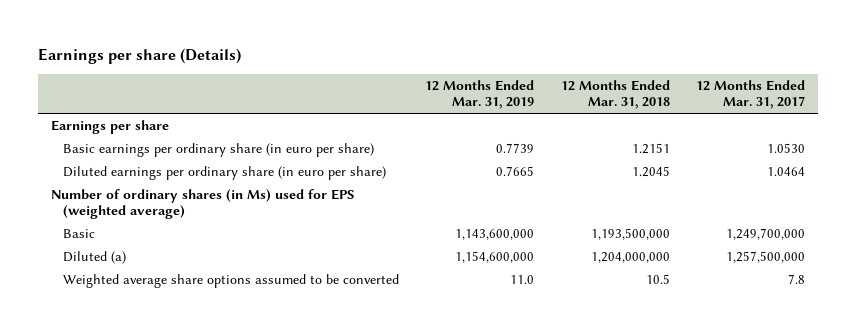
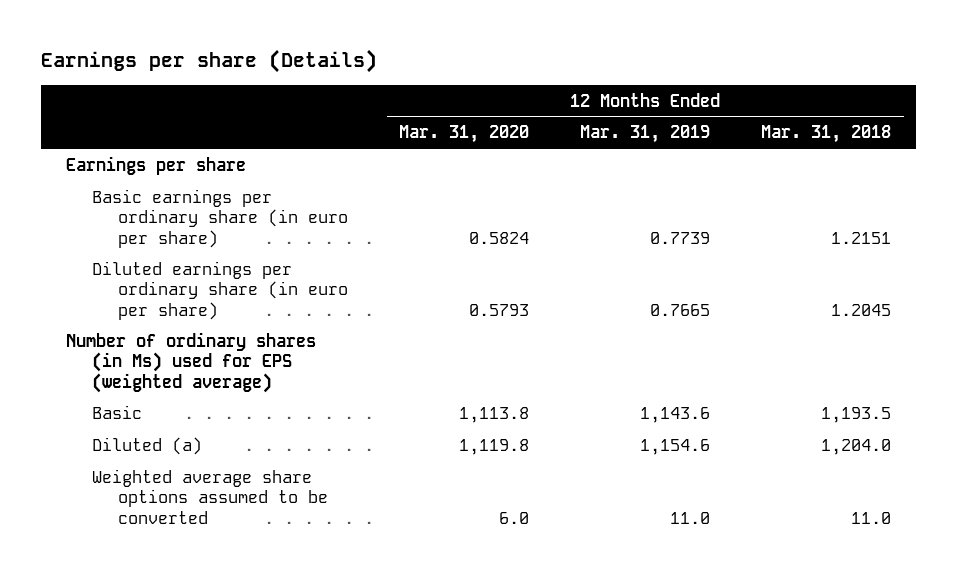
[696,80,806,110] 12 Months Ended Mar. 31, 2017 -> none
none -> [399,125,530,144] Mar. 31, 2020
[455,229,535,241] 1,143,600,000 -> [640,406,711,423] 1,143.6
[590,228,670,241] 1,193,500,000 -> [821,406,892,423] 1,193.5
[455,251,535,264] 1,154,600,000 -> [640,438,711,455] 1,154.6
[590,252,670,264] 1,204,000,000 -> [821,438,892,455] 1,204.0
[645,274,670,285] 10.5 -> [851,511,892,524] 11.0

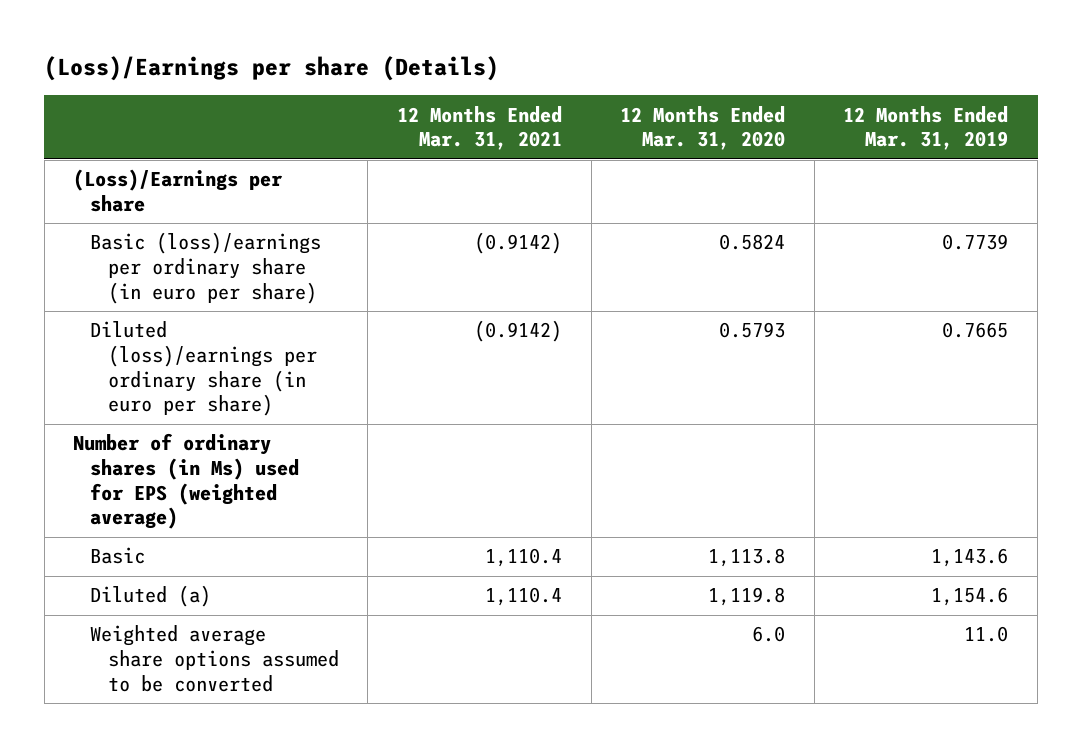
[40,49,377,74] Earnings per share (Details) -> [44,56,500,82] (Loss)/Earnings per share (Details)
[761,125,892,144] Mar. 31, 2018 -> none
none -> [396,105,562,151] 12 Months Ended Mar. 31, 2021
[66,155,247,175] Earnings per share -> [73,169,284,213] (Loss)/Earnings per share
[92,188,349,248] Basic earnings per ordinary share (in euro per share) -> [90,232,322,304] Basic (loss)/earnings per ordinary share (in euro per share)
[92,260,349,320] Diluted earnings per ordinary share (in euro per share) -> [90,321,317,417] Diluted (loss)/earnings per ordinary share (in euro per share)

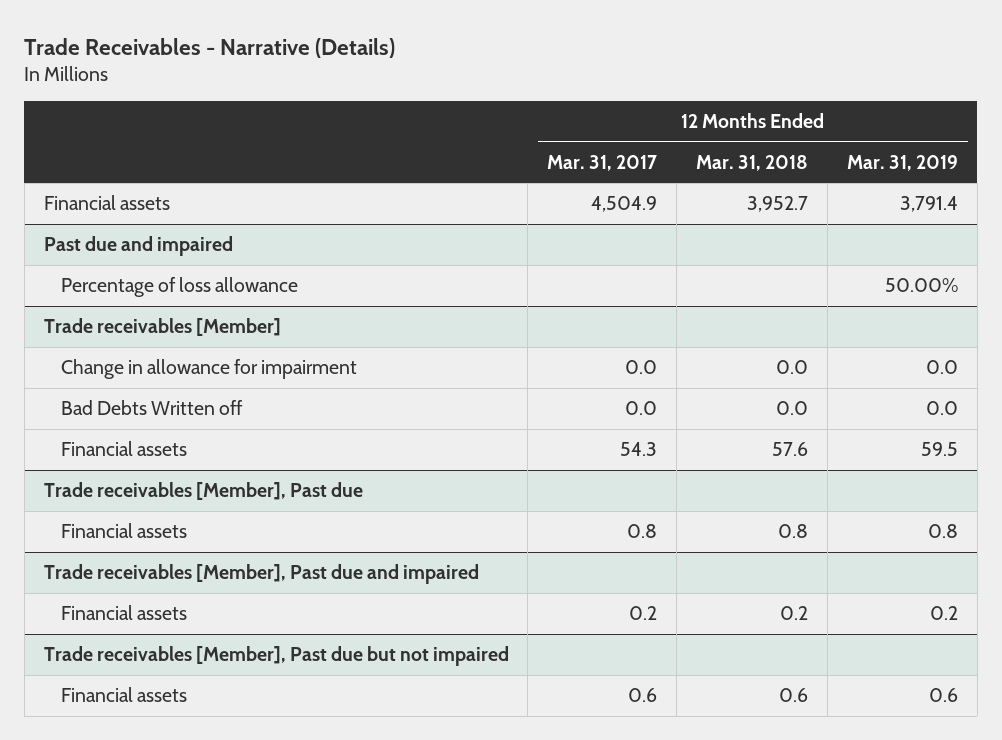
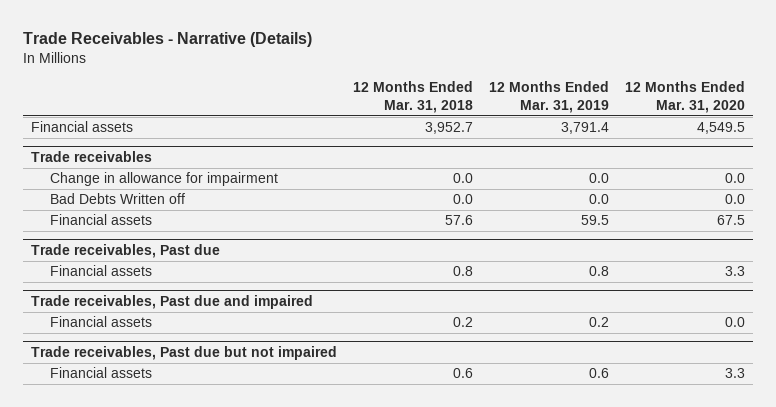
[547,154,658,171] Mar. 31, 2017 -> none
none -> [625,81,746,114] 12 Months Ended Mar. 31, 2020
[43,236,233,257] Past due and impaired -> none
[61,277,299,298] Percentage of loss allowance -> none
[43,318,281,337] Trade receivables [Member] -> [31,151,153,163] Trade receivables
[43,482,363,501] Trade receivables [Member], Past due -> [31,244,221,259] Trade receivables, Past due
[43,564,479,585] Trade receivables [Member], Past due and impaired -> [31,295,314,310] Trade receivables, Past due and impaired
[43,646,509,667] Trade receivables [Member], Past due but not impaired -> [31,346,338,361] Trade receivables, Past due but not impaired

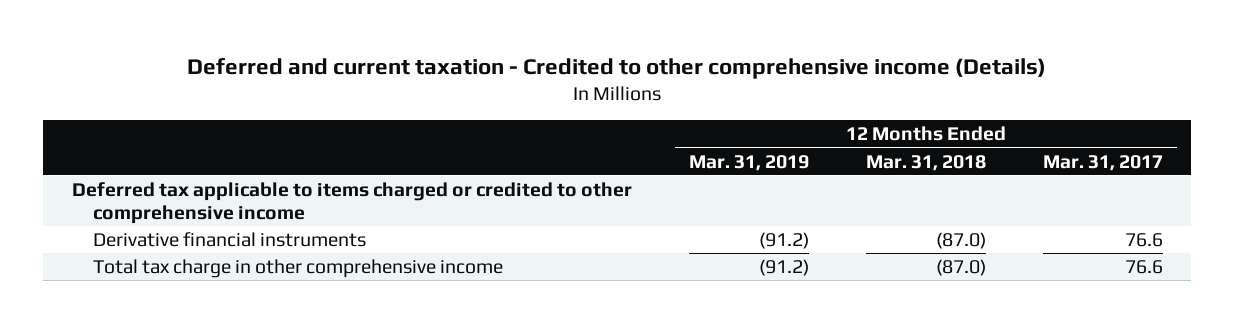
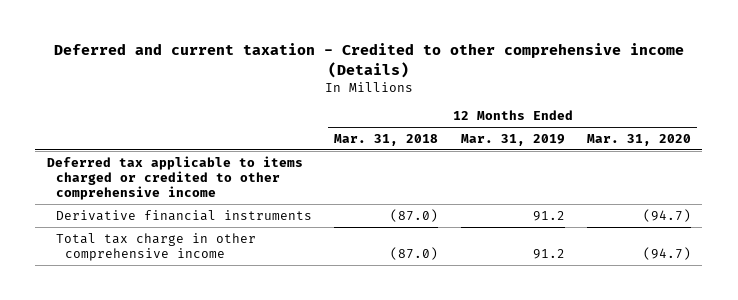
[1042,154,1163,171] Mar. 31, 2017 -> none
none -> [587,133,692,146] Mar. 31, 2020
[758,232,809,250] (91.2) -> [532,210,565,221] 91.2
[758,259,809,277] (91.2) -> [532,249,565,260] 91.2

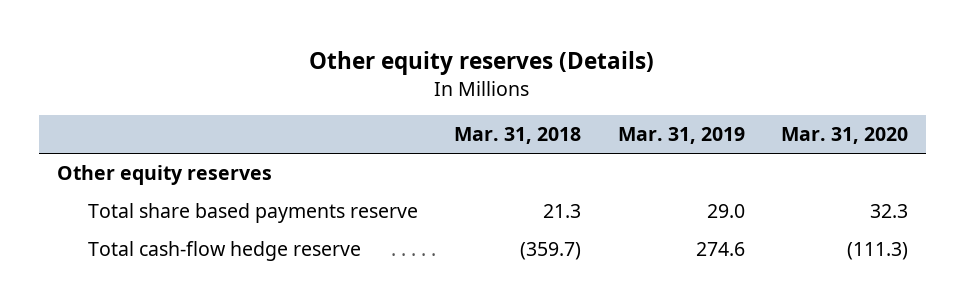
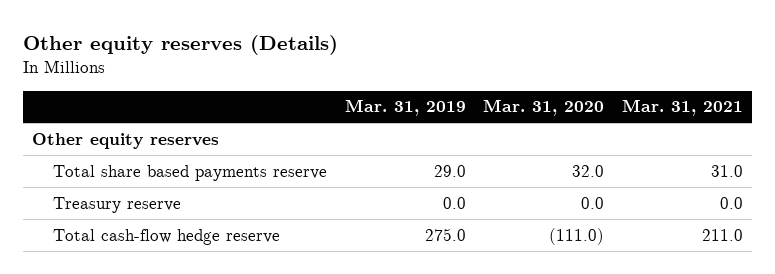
[454,127,582,145] Mar. 31, 2018 -> none
none -> [622,99,744,117] Mar. 31, 2021
[869,204,908,219] 32.3 -> [572,164,605,177] 32.0
none -> [53,196,182,213] Treasury reserve
[695,242,745,257] 274.6 -> [424,227,466,241] 275.0
[846,242,908,261] (111.3) -> [549,227,605,245] (111.0)

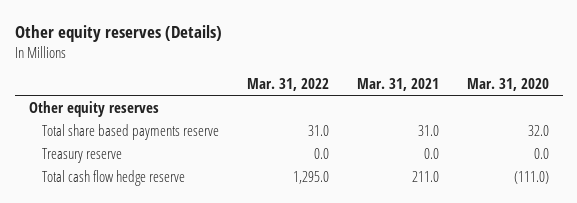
[344,99,466,117] Mar. 31, 2019 -> none
none -> [246,78,329,92] Mar. 31, 2022
[53,228,281,245] Total cash-flow hedge reserve -> [42,169,186,186] Total cash flow hedge reserve

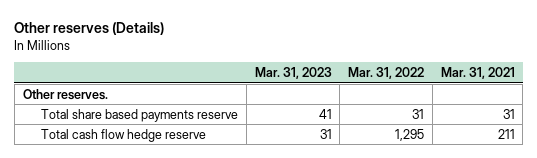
[14,24,222,42] Other equity reserves (Details) -> [14,22,165,36] Other reserves (Details)
[466,78,549,92] Mar. 31, 2020 -> none
none -> [254,66,332,79] Mar. 31, 2023
[42,147,123,163] Treasury reserve -> none
[28,100,159,117] Other equity reserves -> [22,88,108,100] Other reserves.
[307,124,329,136] 31.0 -> [412,108,425,119] 31
[417,124,439,136] 31.0 -> [502,108,515,119] 31
[292,170,329,184] 1,295.0 -> [395,128,425,141] 1,295
[411,170,439,182] 211.0 -> [497,128,515,139] 211

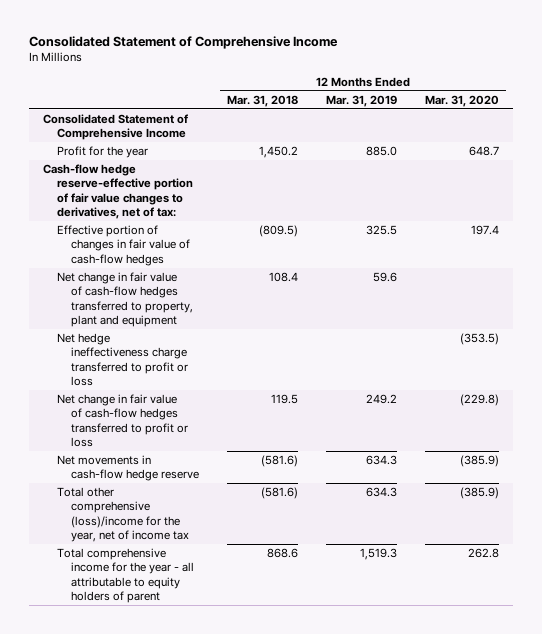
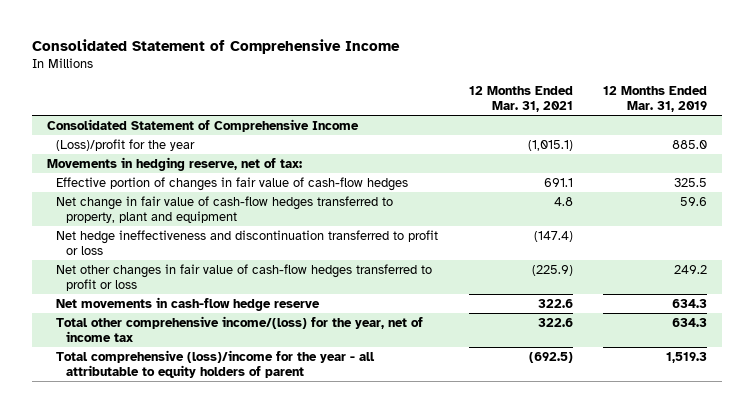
[227,94,299,107] Mar. 31, 2018 -> none
[425,94,500,107] Mar. 31, 2020 -> none
none -> [468,85,573,112] 12 Months Ended Mar. 31, 2021
[56,146,148,159] Profit for the year -> [56,138,196,151] (Loss)/profit for the year
[42,164,193,219] Cash-flow hedge reserve-effective portion of fair value changes to derivatives, net of tax: -> [46,156,302,171] Movements in hedging reserve, net of tax:
[56,333,188,386] Net hedge ineffectiveness charge transferred to profit or loss -> [56,229,439,256] Net hedge ineffectiveness and discontinuation transferred to profit or loss
[56,394,188,447] Net change in fair value of cash-flow hedges transferred to profit or loss -> [56,263,433,292] Net other changes in fair value of cash-flow hedges transferred to profit or loss
[56,487,189,542] Total other comprehensive (loss)/income for the year, net of income tax -> [56,315,424,343] Total other comprehensive income/(loss) for the year, net of income tax
[56,548,194,603] Total comprehensive income for the year - all attributable to equity holders of parent -> [56,349,376,379] Total comprehensive (loss)/income for the year - all attributable to equity holders of parent

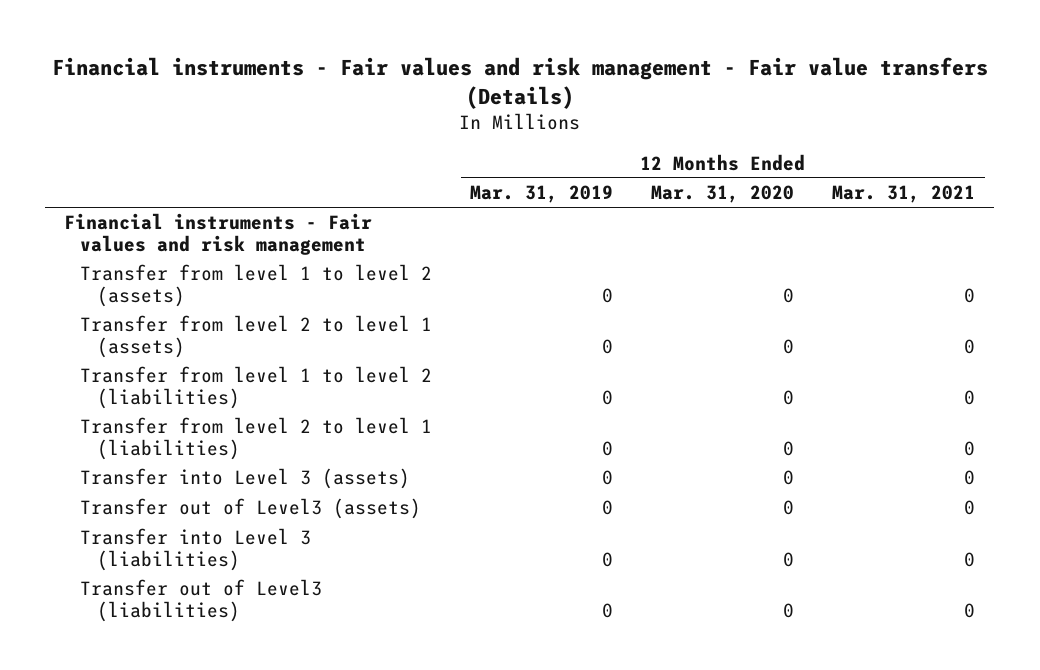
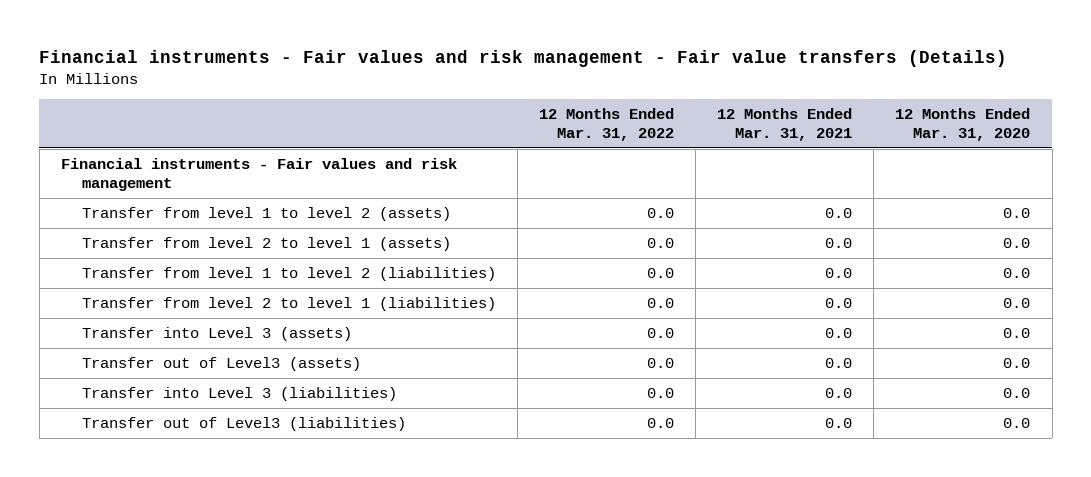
[470,185,614,204] Mar. 31, 2019 -> none
none -> [539,108,675,141] 12 Months Ended Mar. 31, 2022
[783,288,795,304] 0 -> [1003,208,1031,219] 0.0
[964,288,976,304] 0 -> [825,208,853,219] 0.0
[783,339,795,355] 0 -> [1003,238,1031,249] 0.0
[964,339,976,355] 0 -> [825,238,853,249] 0.0
[783,390,795,406] 0 -> [1003,268,1031,279] 0.0
[964,390,976,406] 0 -> [825,268,853,279] 0.0
[783,441,795,457] 0 -> [1003,298,1031,309] 0.0
[964,441,976,457] 0 -> [825,298,853,309] 0.0
[783,470,795,486] 0 -> [1003,328,1031,339] 0.0
[964,470,976,486] 0 -> [825,328,853,339] 0.0
[783,500,795,516] 0 -> [1003,358,1031,369] 0.0
[964,500,976,516] 0 -> [825,358,853,369] 0.0
[783,552,795,568] 0 -> [1003,388,1031,399] 0.0
[964,552,976,568] 0 -> [825,388,853,399] 0.0
[783,603,795,619] 0 -> [1003,418,1031,429] 0.0
[964,603,976,619] 0 -> [825,418,853,429] 0.0

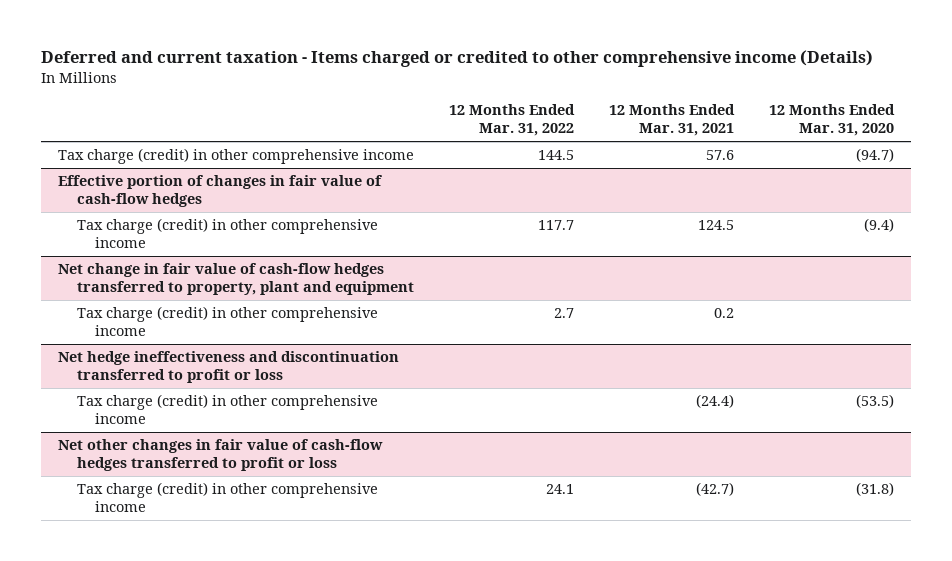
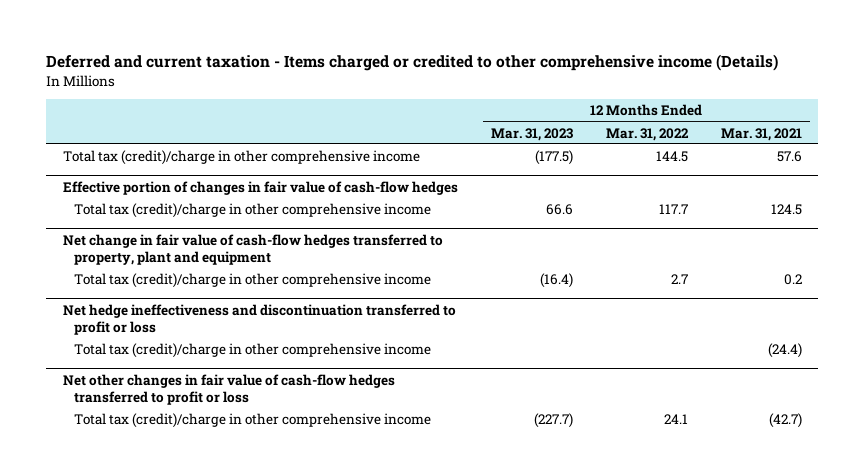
[768,104,895,137] 12 Months Ended Mar. 31, 2020 -> none
none -> [490,127,573,141] Mar. 31, 2023
[58,148,415,165] Tax charge (credit) in other comprehensive income -> [62,150,420,166] Total tax (credit)/charge in other comprehensive income
[76,218,378,248] Tax charge (credit) in other comprehensive income -> [74,203,432,219] Total tax (credit)/charge in other comprehensive income
[76,306,378,336] Tax charge (credit) in other comprehensive income -> [74,273,432,289] Total tax (credit)/charge in other comprehensive income
[76,394,378,424] Tax charge (credit) in other comprehensive income -> [74,343,432,359] Total tax (credit)/charge in other comprehensive income
[76,482,378,512] Tax charge (credit) in other comprehensive income -> [74,413,432,429] Total tax (credit)/charge in other comprehensive income

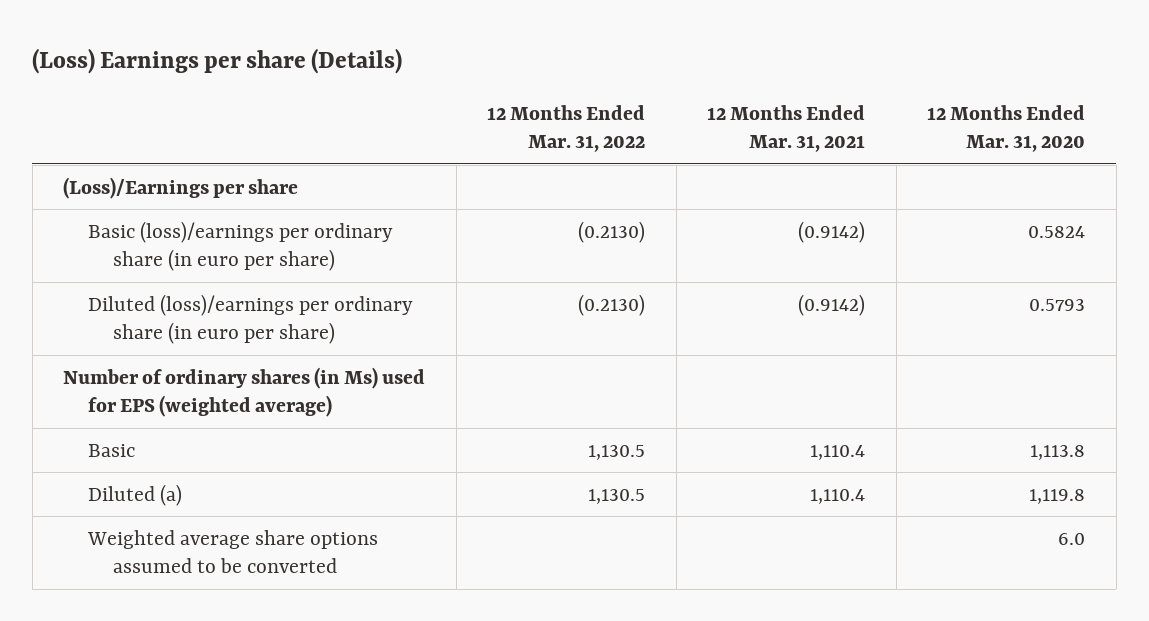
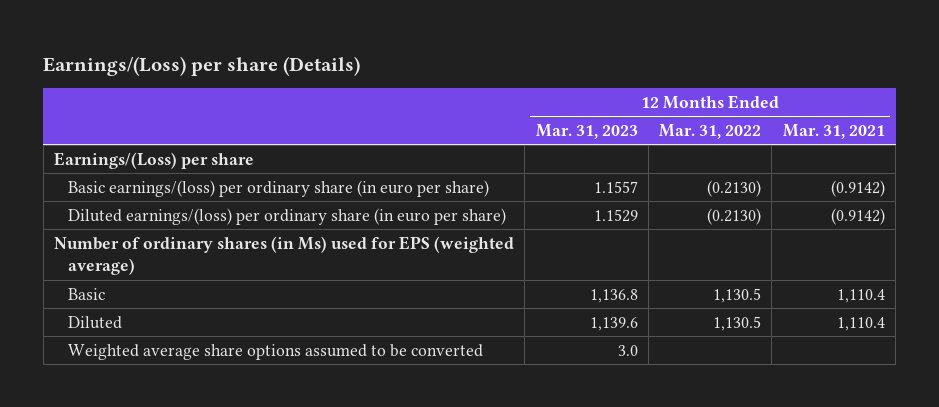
[32,48,403,75] (Loss) Earnings per share (Details) -> [43,55,361,76] Earnings/(Loss) per share (Details)
[927,104,1086,153] 12 Months Ended Mar. 31, 2020 -> none
none -> [535,124,638,140] Mar. 31, 2023
[63,176,299,199] (Loss)/Earnings per share -> [53,151,254,169] Earnings/(Loss) per share
[88,220,394,272] Basic (loss)/earnings per ordinary share (in euro per share) -> [67,179,489,197] Basic earnings/(loss) per ordinary share (in euro per share)
[88,293,414,345] Diluted (loss)/earnings per ordinary share (in euro per share) -> [67,207,506,225] Diluted earnings/(loss) per ordinary share (in euro per share)
[88,483,183,506] Diluted (a) -> [67,315,122,329] Diluted

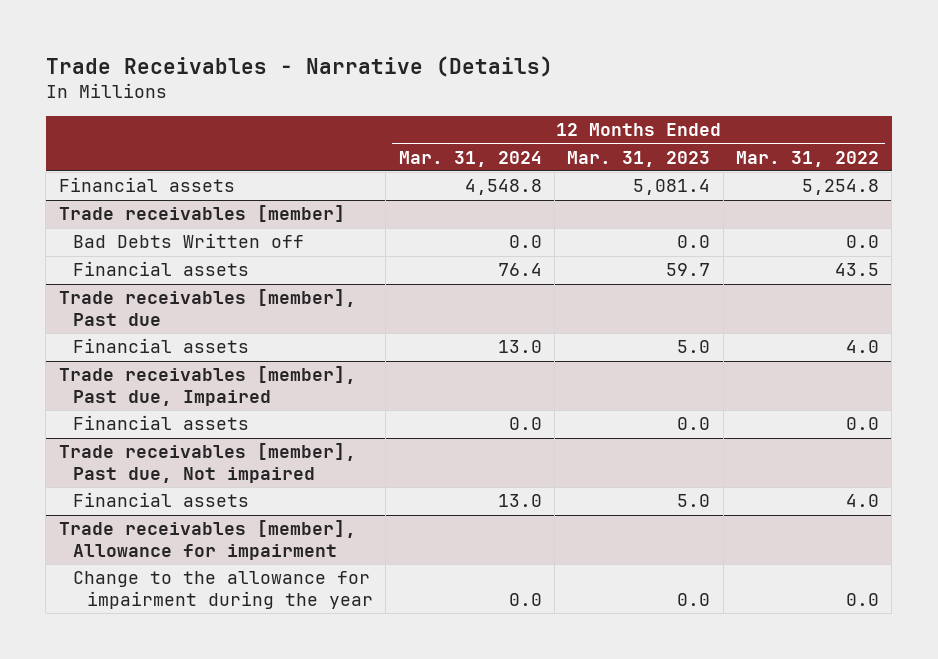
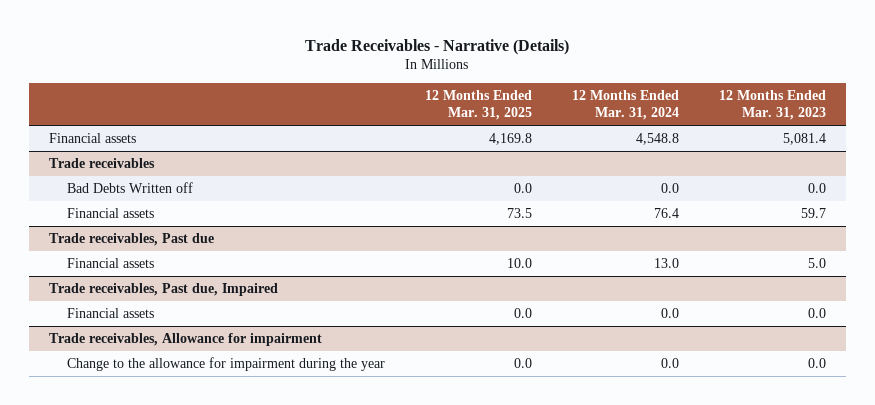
[735,150,879,167] Mar. 31, 2022 -> none
none -> [424,90,532,121] 12 Months Ended Mar. 31, 2025
[58,205,345,223] Trade receivables [member] -> [48,157,155,168] Trade receivables
[58,289,356,326] Trade receivables [member], Past due -> [48,232,214,246] Trade receivables, Past due
[58,366,356,406] Trade receivables [member], Past due, Impaired -> [48,282,278,296] Trade receivables, Past due, Impaired
[58,443,356,483] Trade receivables [member], Past due, Not impaired -> none
[72,492,249,508] Financial assets -> none
[58,520,356,560] Trade receivables [member], Allowance for impairment -> [48,332,322,346] Trade receivables, Allowance for impairment

